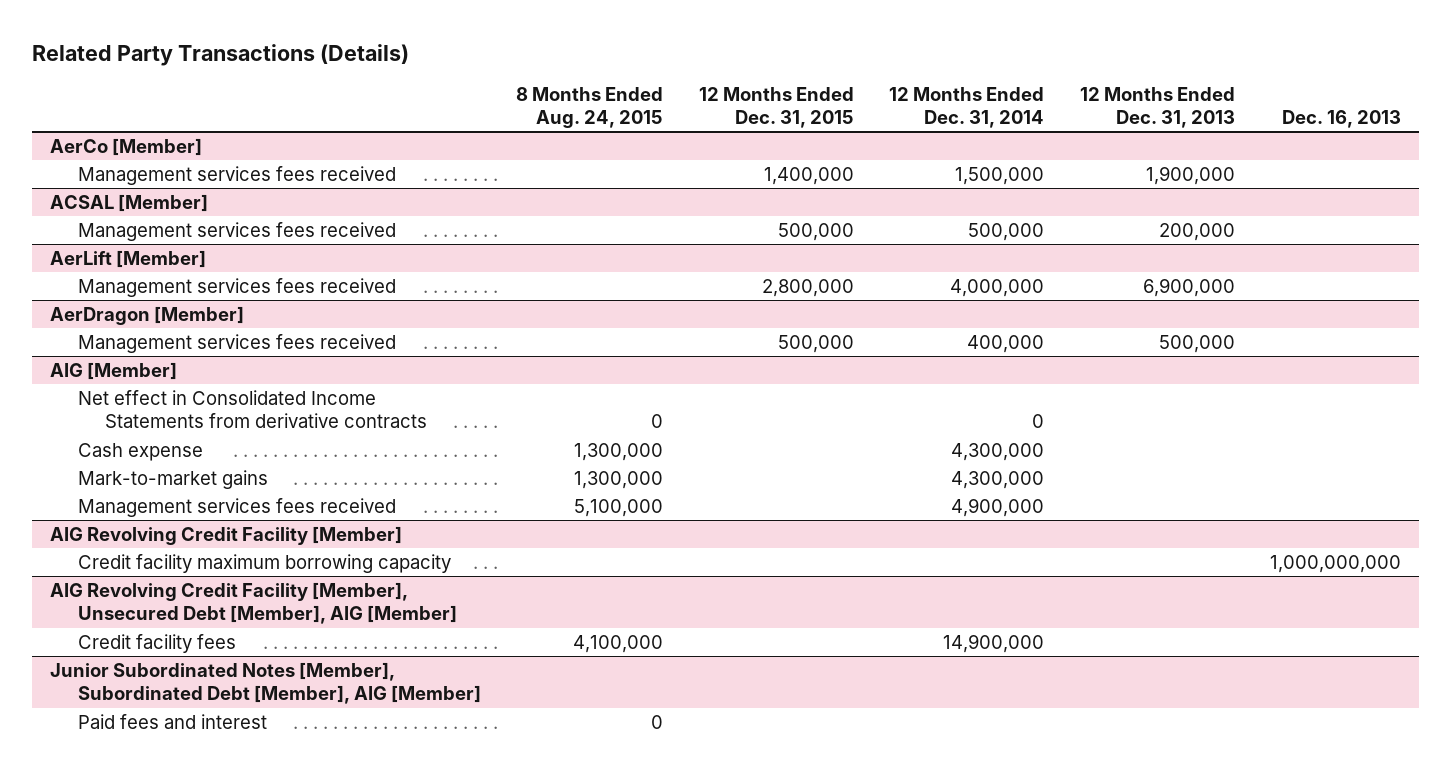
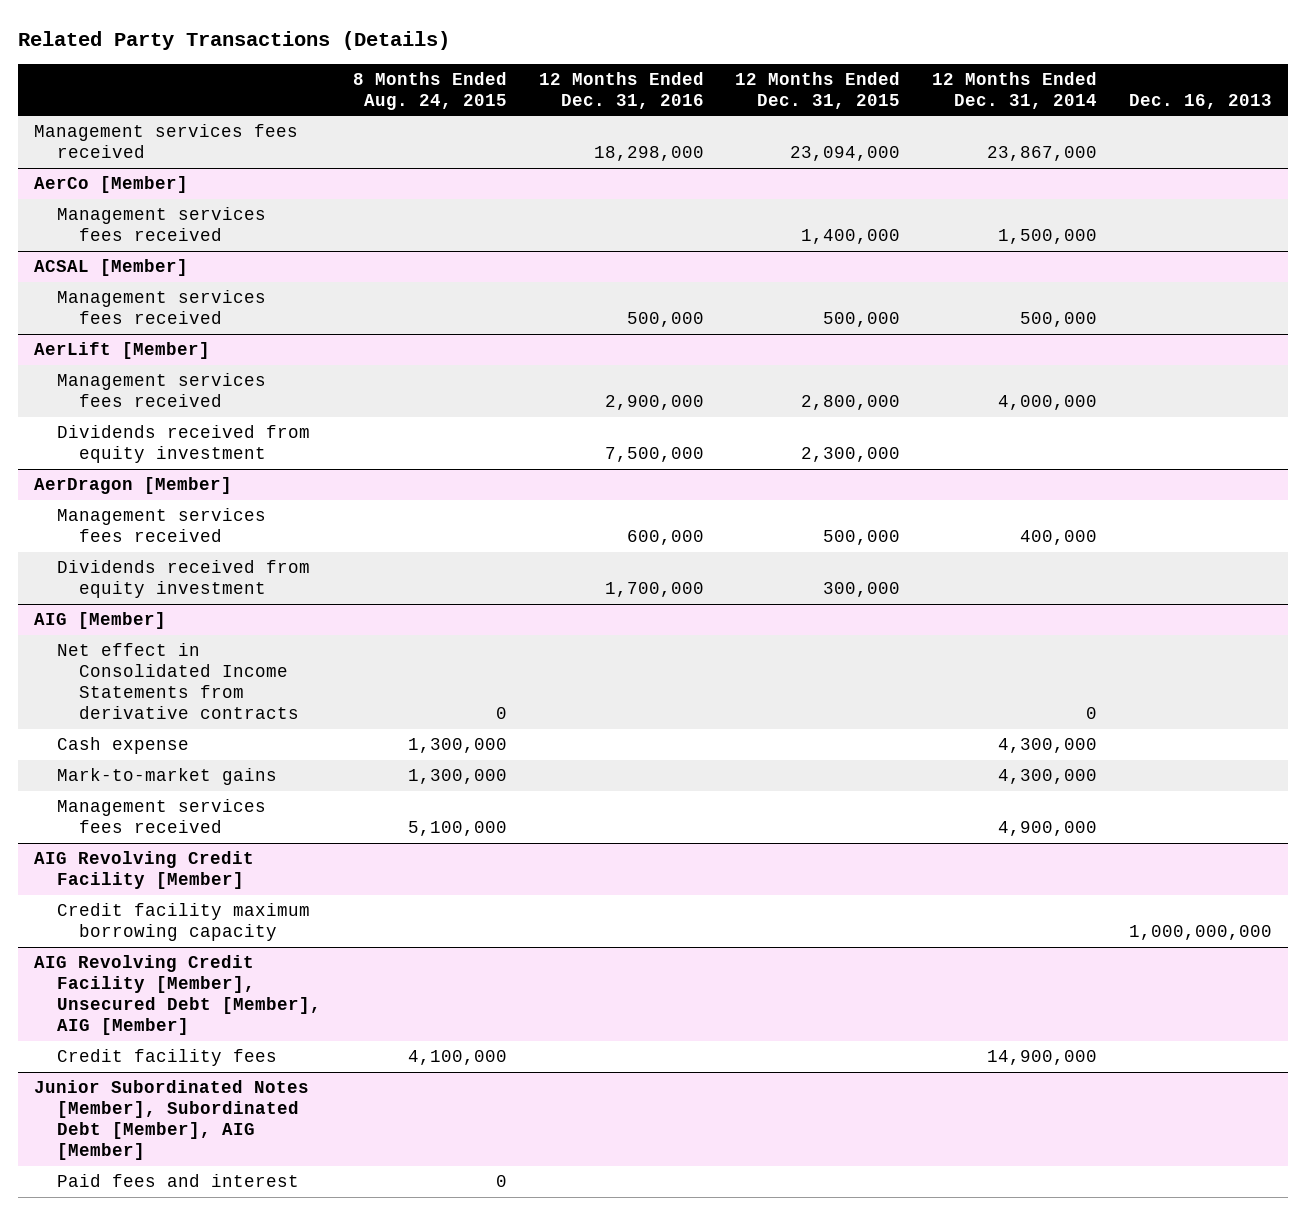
[1079,86,1235,129] 12 Months Ended Dec. 31, 2013 -> none
none -> [538,71,704,109] 12 Months Ended Dec. 31, 2016
none -> [34,124,299,159] Management services fees received
none -> [56,425,310,464] Dividends received from equity investment
none -> [56,560,310,599] Dividends received from equity investment

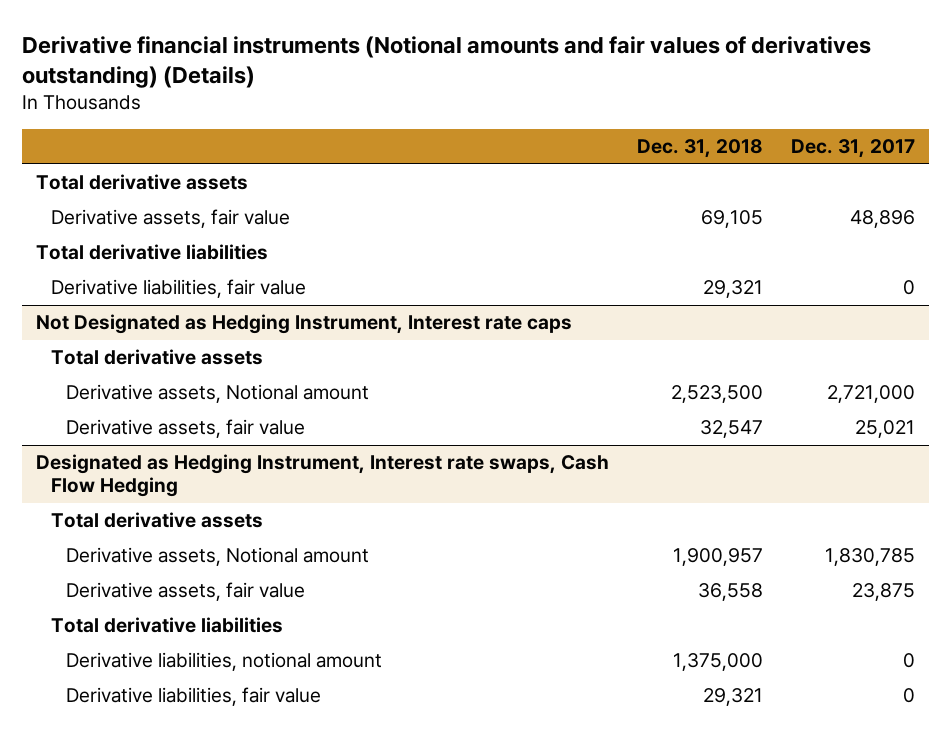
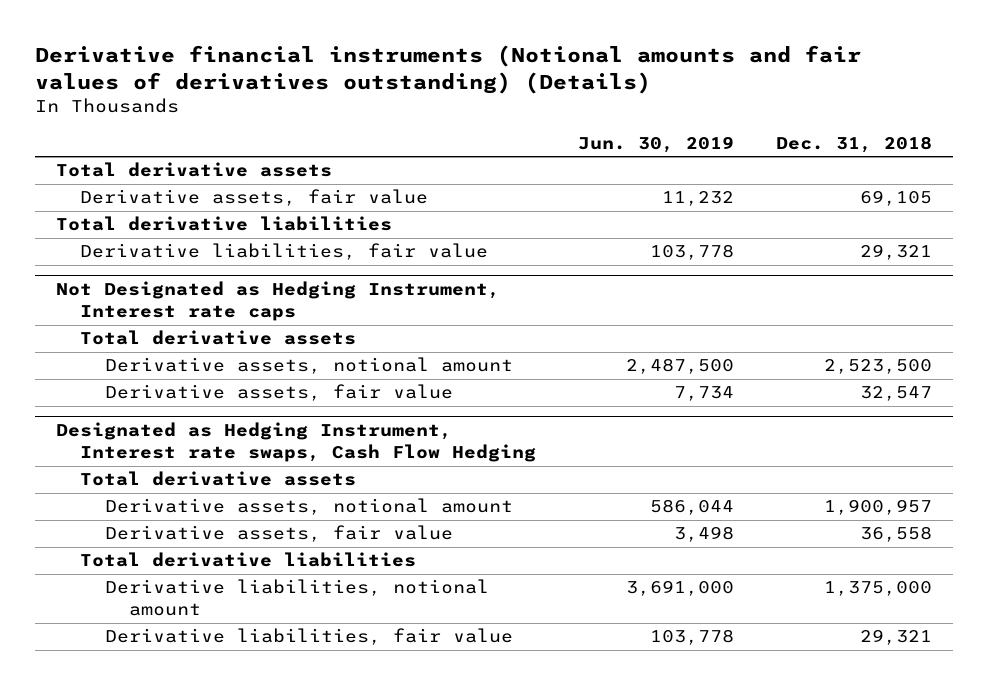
[791,139,916,159] Dec. 31, 2017 -> none
none -> [578,135,735,153] Jun. 30, 2019
[65,384,369,404] Derivative assets, Notional amount -> [104,357,513,375] Derivative assets, notional amount
[65,547,369,567] Derivative assets, Notional amount -> [104,498,513,516] Derivative assets, notional amount

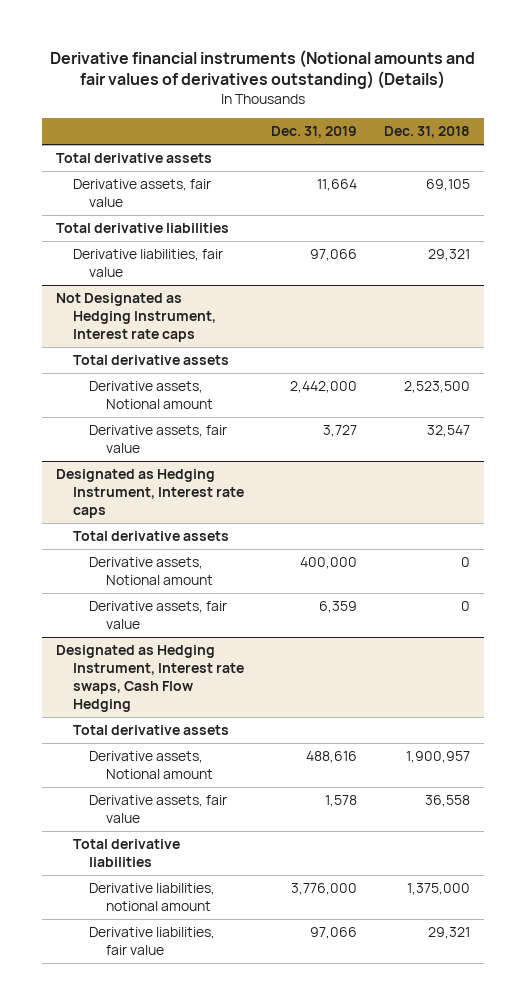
[578,135,735,153] Jun. 30, 2019 -> none
none -> [270,126,357,139] Dec. 31, 2019
[104,357,513,375] Derivative assets, notional amount -> [89,381,214,410] Derivative assets, Notional amount
none -> [55,469,244,519] Designated as Hedging Instrument, Interest rate caps
none -> [72,531,229,542] Total derivative assets
none -> [89,557,214,586] Derivative assets, Notional amount
none -> [89,601,228,630] Derivative assets, fair value
[104,498,513,516] Derivative assets, notional amount -> [89,751,214,780] Derivative assets, Notional amount

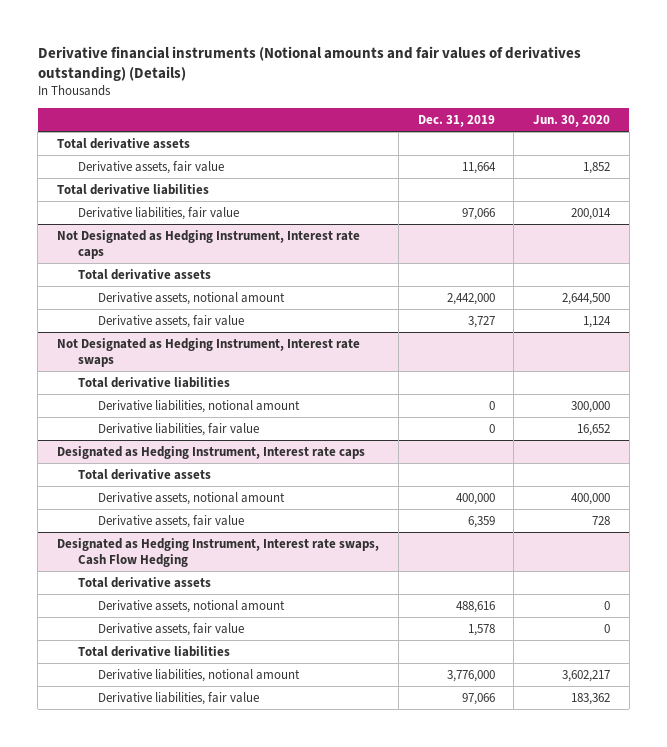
[384,126,471,139] Dec. 31, 2018 -> none
none -> [533,115,611,128] Jun. 30, 2020
[89,381,214,410] Derivative assets, Notional amount -> [98,291,286,305] Derivative assets, notional amount
none -> [57,337,361,368] Not Designated as Hedging Instrument, Interest rate swaps
none -> [77,376,230,388] Total derivative liabilities
none -> [98,399,301,413] Derivative liabilities, notional amount
none -> [98,422,260,436] Derivative liabilities, fair value
[89,557,214,586] Derivative assets, Notional amount -> [98,491,286,505] Derivative assets, notional amount
[89,751,214,780] Derivative assets, Notional amount -> [98,599,286,613] Derivative assets, notional amount

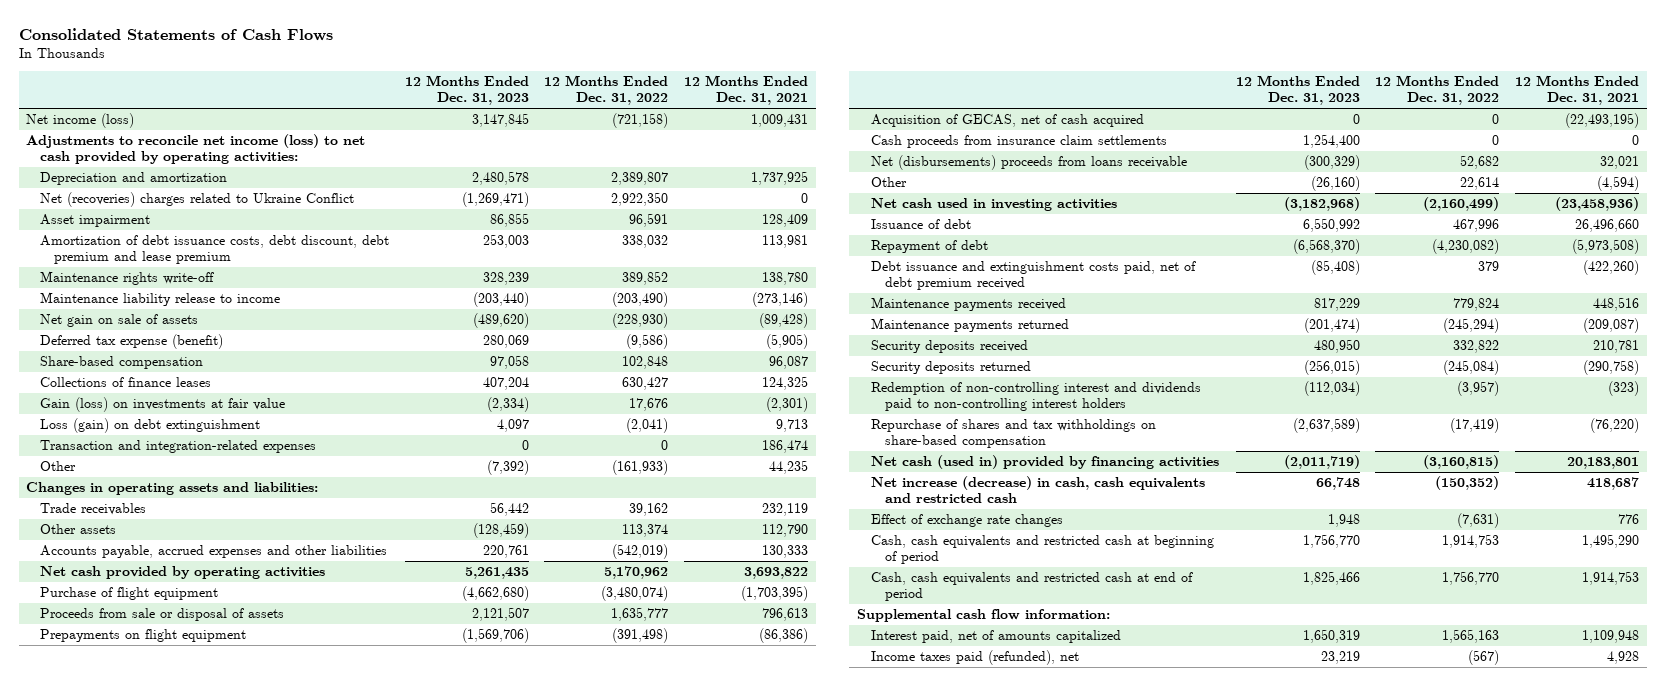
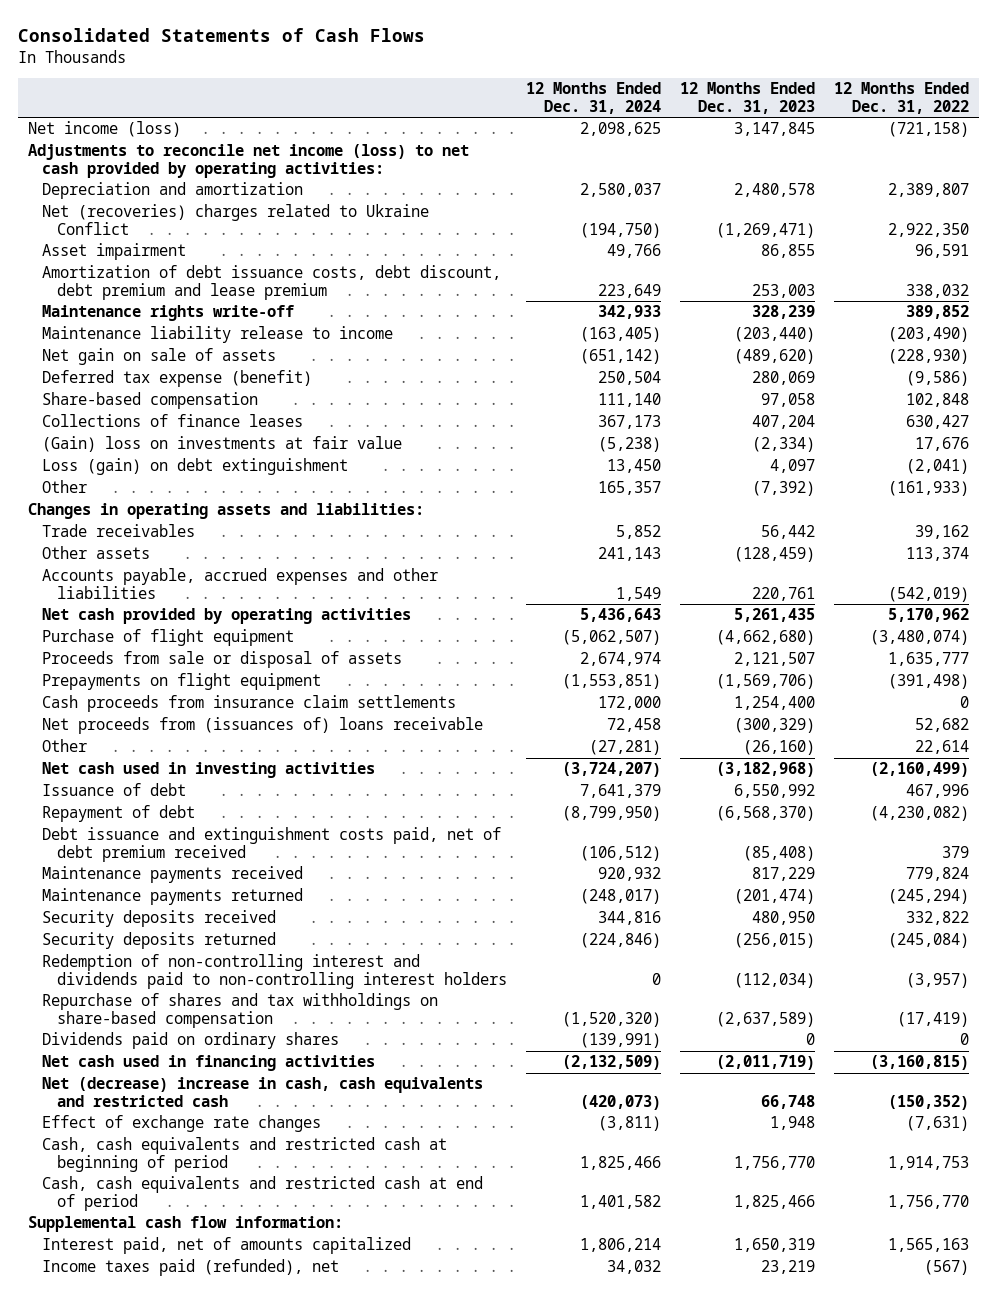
[684,75,809,106] 12 Months Ended Dec. 31, 2021 -> none
none -> [525,82,661,114] 12 Months Ended Dec. 31, 2024
[40,397,286,413] Gain (loss) on investments at fair value -> [42,436,403,453] (Gain) loss on investments at fair value
[40,440,317,454] Transaction and integration-related expenses -> none
[870,114,1144,128] Acquisition of GECAS, net of cash acquired -> none
[870,155,1187,171] Net (disbursements) proceeds from loans receivable -> [42,717,484,735] Net proceeds from (issuances of) loans receivable
none -> [42,1032,340,1050] Dividends paid on ordinary shares
[870,455,1219,470] Net cash (used in) provided by financing activities -> [42,1055,376,1072] Net cash used in financing activities
[870,476,1205,504] Net increase (decrease) in cash, cash equivalents and restricted cash -> [42,1077,484,1107] Net (decrease) increase in cash, cash equivalents and restricted cash

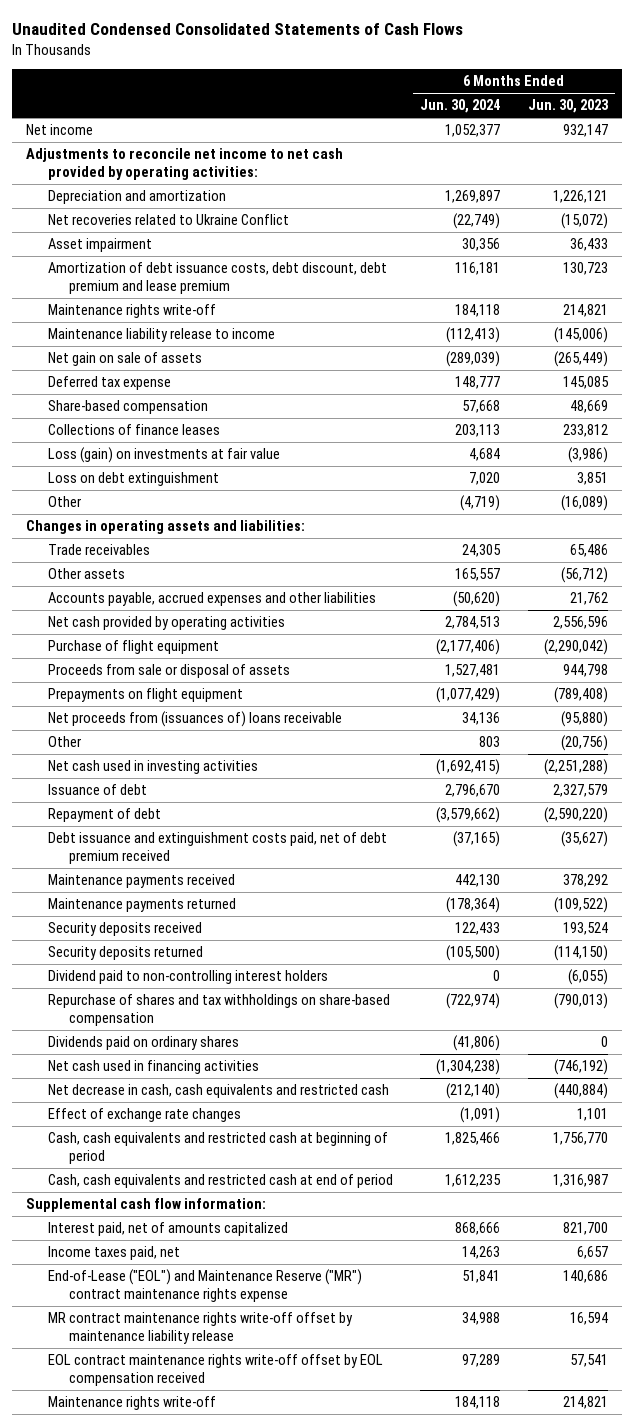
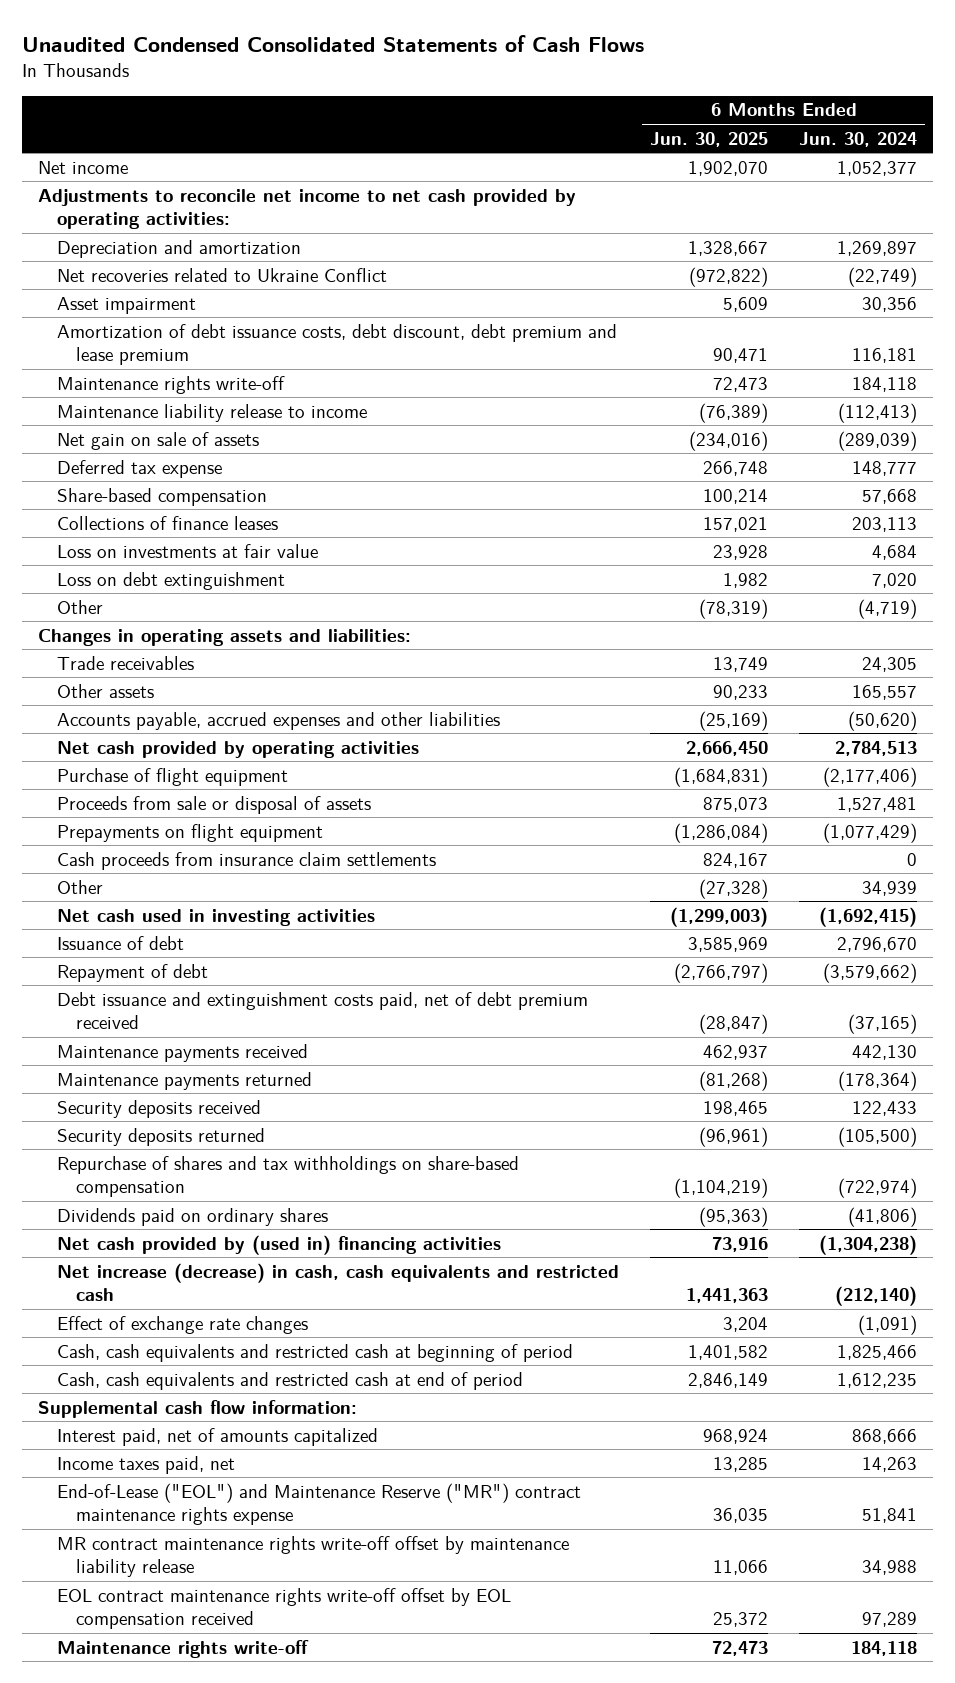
[528,99,610,114] Jun. 30, 2023 -> none
none -> [650,131,769,147] Jun. 30, 2025
[47,447,280,464] Loss (gain) on investments at fair value -> [57,543,319,558] Loss on investments at fair value
[47,711,342,728] Net proceeds from (issuances of) loans receivable -> none
none -> [57,851,437,870] Cash proceeds from insurance claim settlements
[479,736,501,748] 803 -> [862,880,918,896] 34,939
[47,970,328,985] Dividend paid to non-controlling interest holders -> none
[47,1060,259,1075] Net cash used in financing activities -> [57,1234,502,1255] Net cash provided by (used in) financing activities
[47,1084,389,1099] Net decrease in cash, cash equivalents and restricted cash -> [57,1262,620,1302] Net increase (decrease) in cash, cash equivalents and restricted cash

